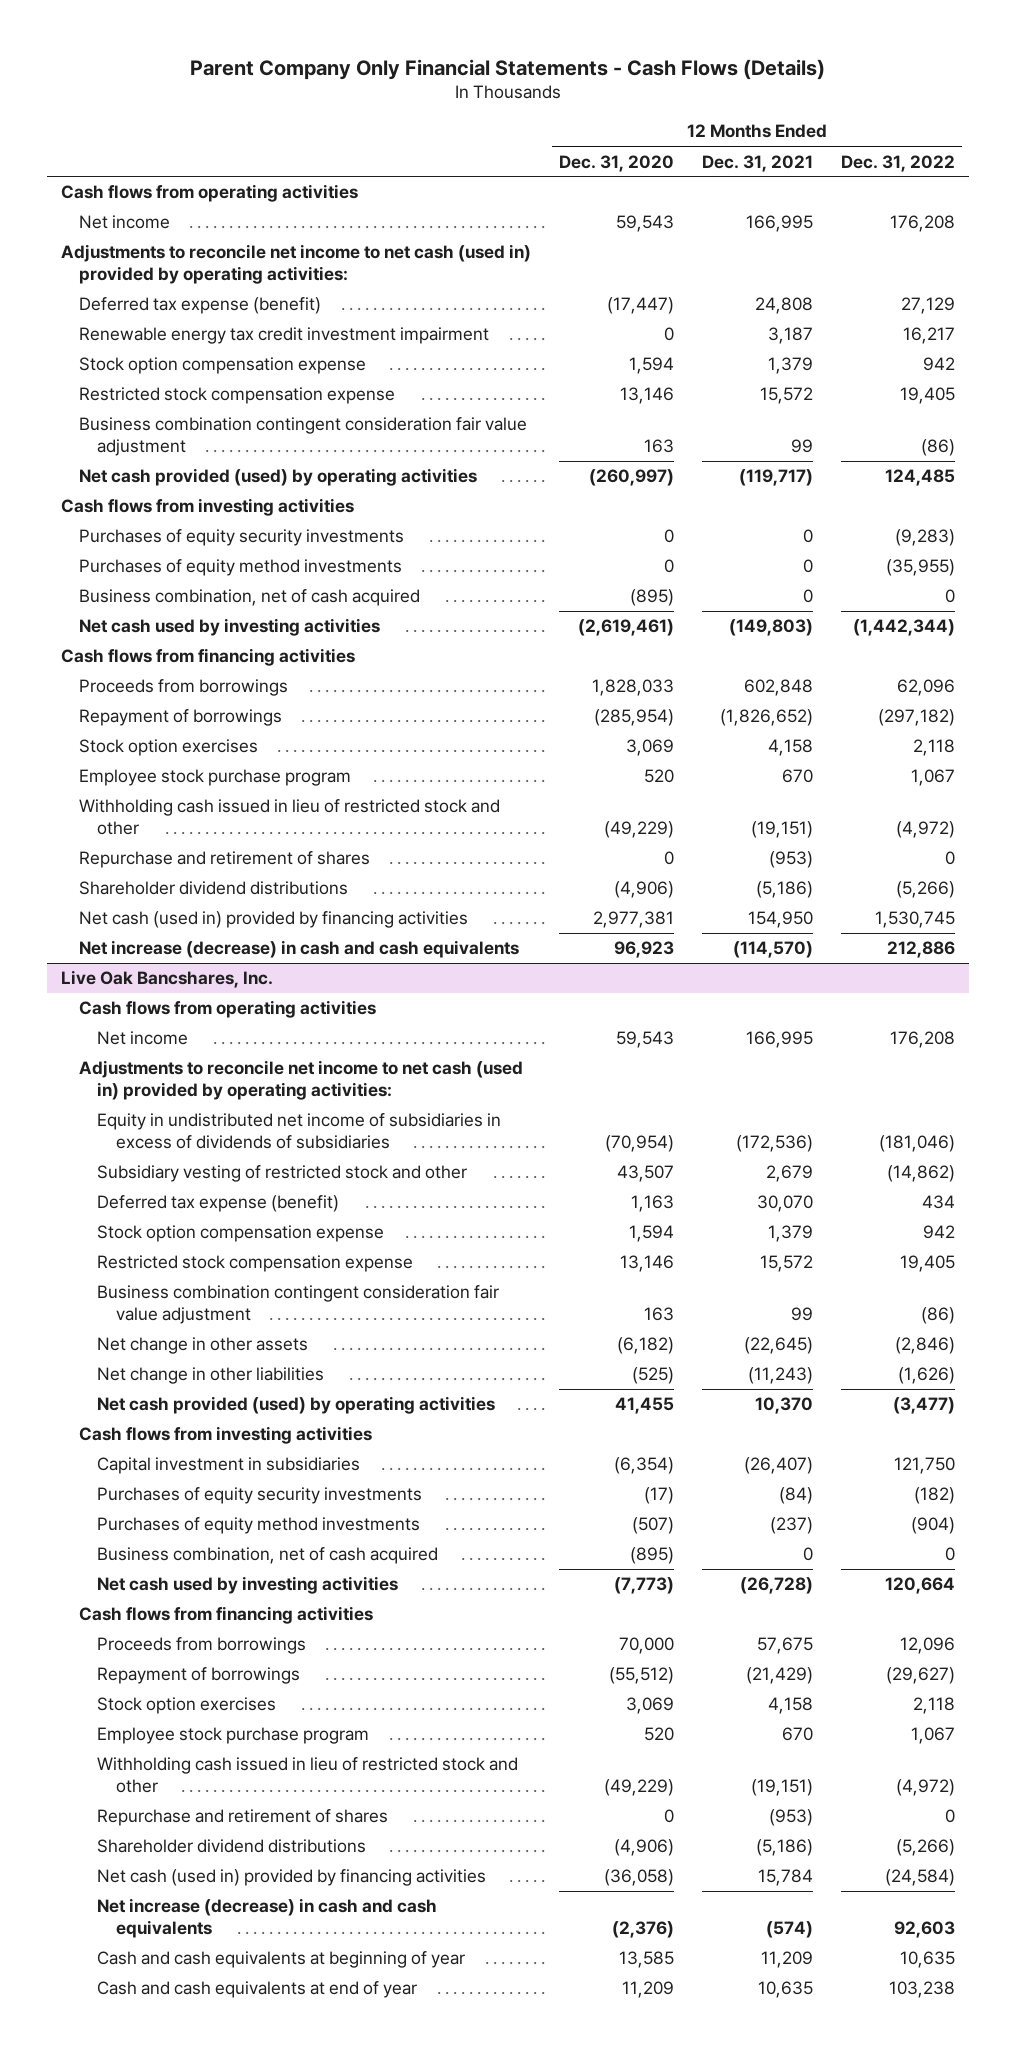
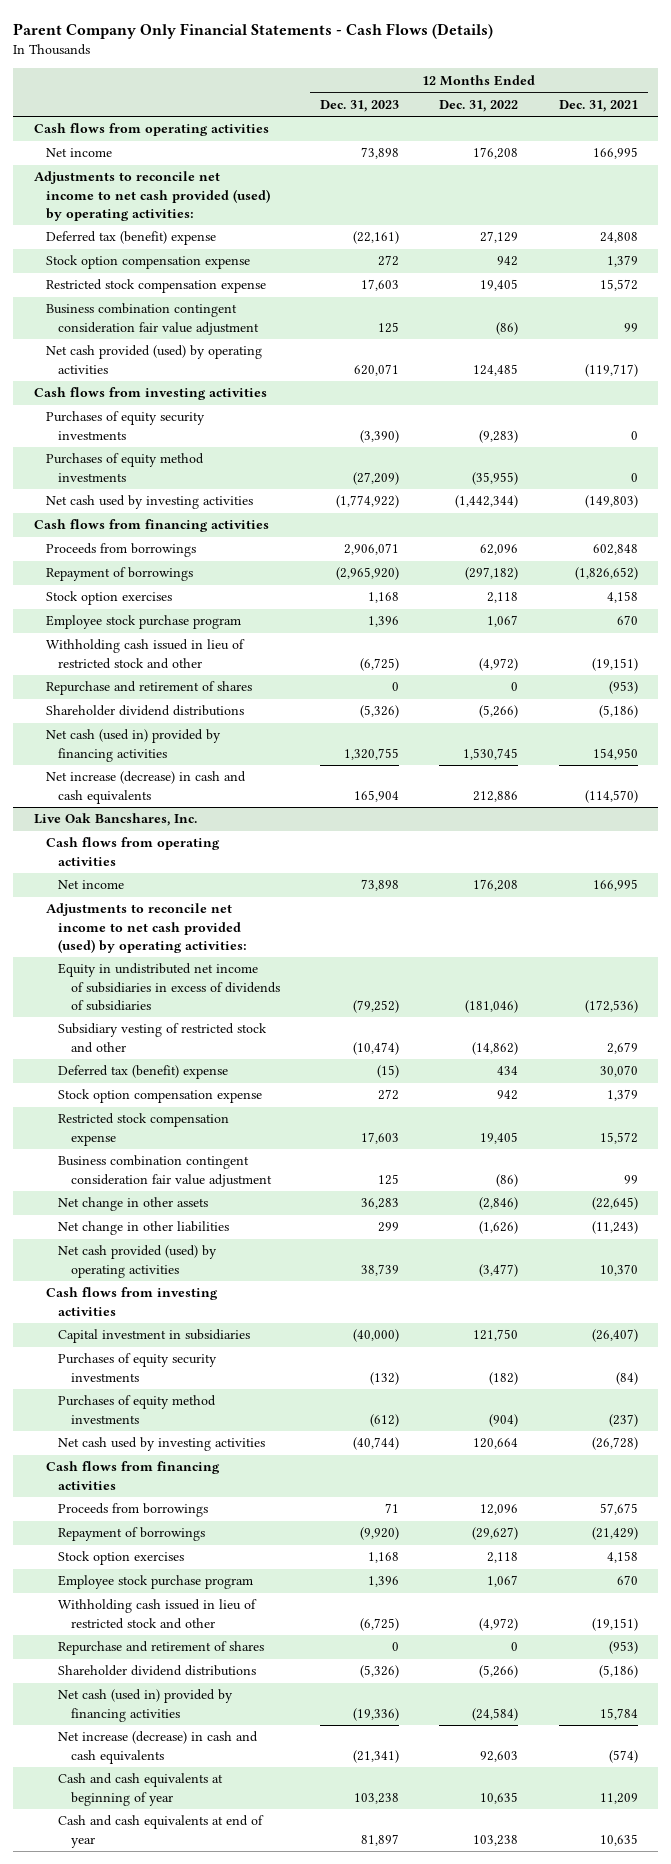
[559,154,675,172] Dec. 31, 2020 -> none
none -> [320,99,400,112] Dec. 31, 2023
[79,327,490,345] Renewable energy tax credit investment impairment -> none
[61,244,532,284] Adjustments to reconcile net income to net cash (used in) provided by operating activities: -> [33,171,271,221] Adjustments to reconcile net income to net cash provided (used) by operating activities:
[79,297,322,315] Deferred tax expense (benefit) -> [46,231,217,246] Deferred tax (benefit) expense
[79,589,421,607] Business combination, net of cash acquired -> none
[79,1060,524,1100] Adjustments to reconcile net income to net cash (used in) provided by operating activities: -> [46,903,248,953] Adjustments to reconcile net income to net cash provided (used) by operating activities:
[97,1195,340,1213] Deferred tax expense (benefit) -> [58,1065,229,1080] Deferred tax (benefit) expense
[97,1547,439,1565] Business combination, net of cash acquired -> none

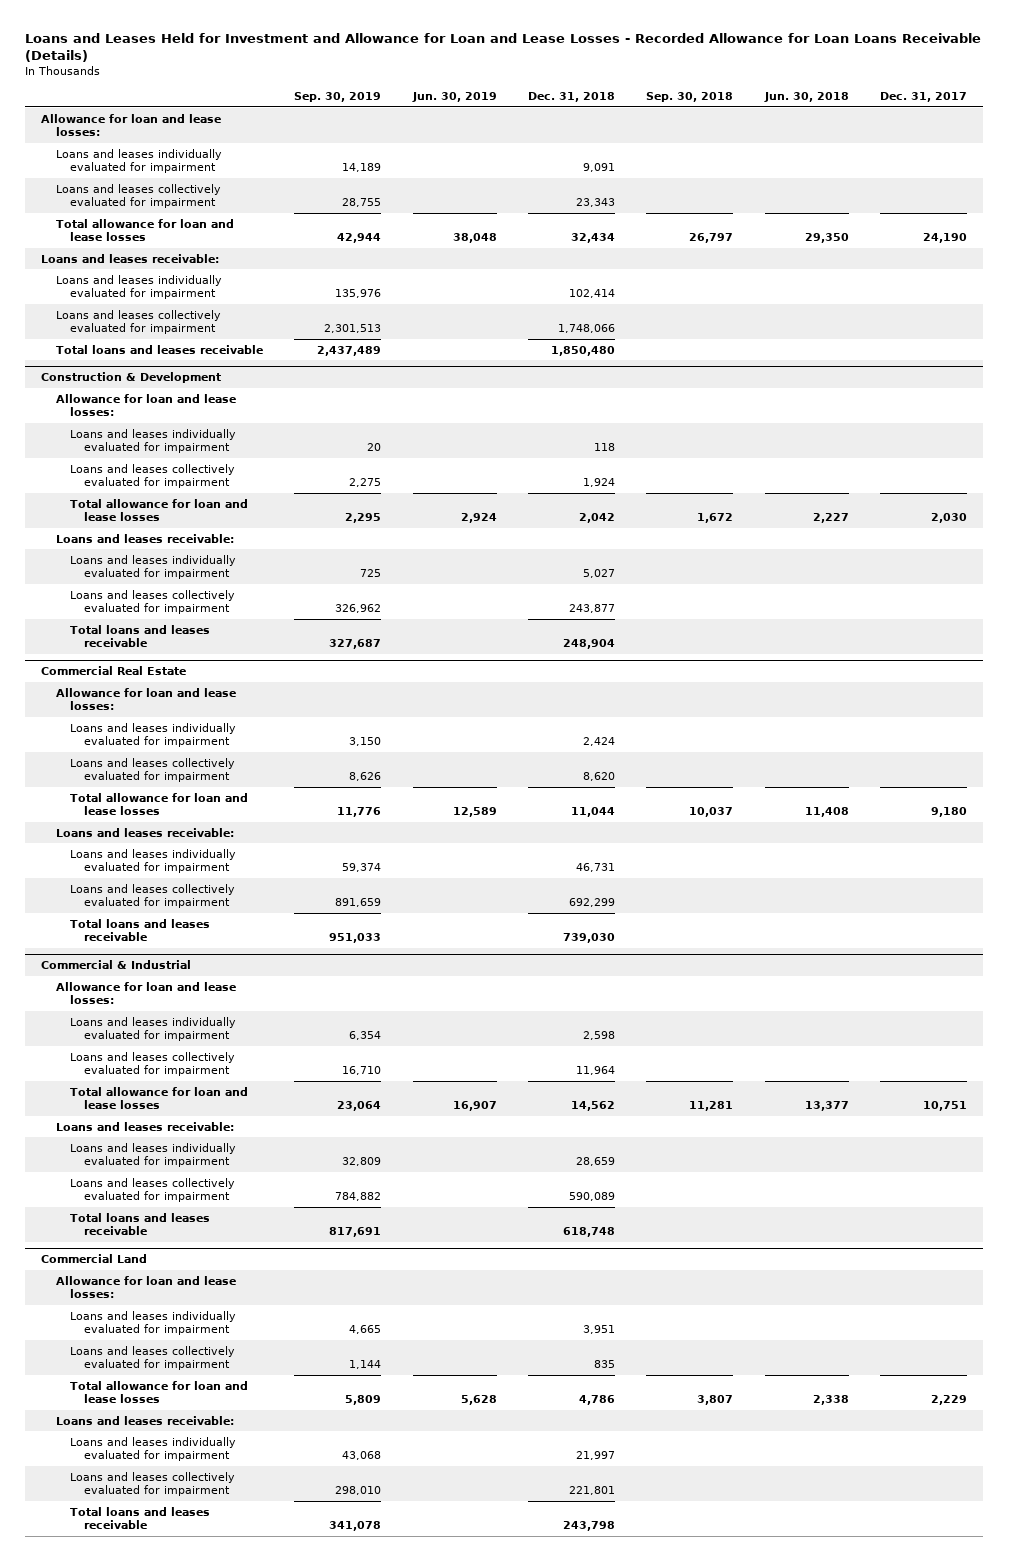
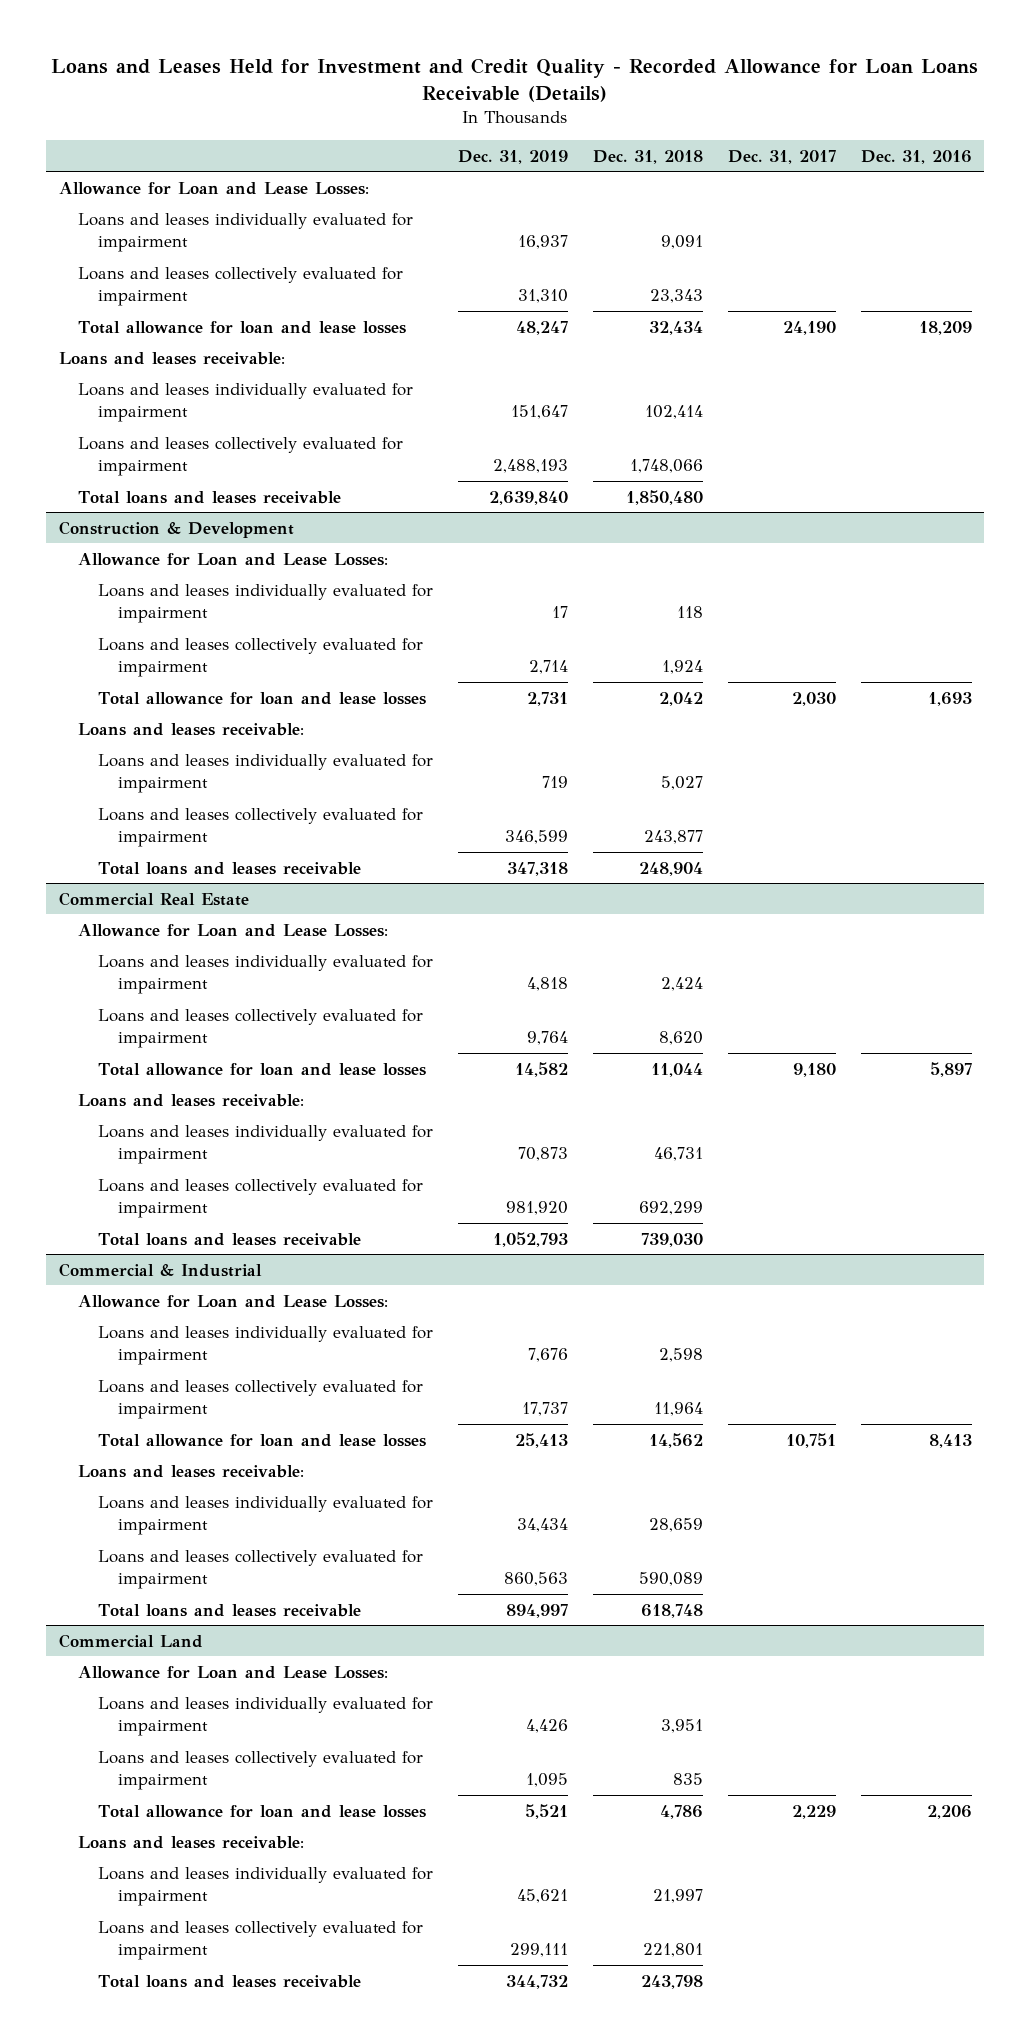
[25,32,982,62] Loans and Leases Held for Investment and Allowance for Loan and Lease Losses - Recorded Allowance for Loan Loans Receivable (Details) -> [51,57,979,102] Loans and Leases Held for Investment and Credit Quality - Recorded Allowance for Loan Loans Receivable (Details)
[294,92,382,103] Sep. 30, 2019 -> none
[411,92,497,103] Jun. 30, 2019 -> none
[646,92,734,103] Sep. 30, 2018 -> none
[763,92,849,103] Jun. 30, 2018 -> none
none -> [458,149,569,164] Dec. 31, 2019
none -> [860,149,972,164] Dec. 31, 2016
[41,113,222,137] Allowance for loan and lease losses: -> [58,181,369,195] Allowance for Loan and Lease Losses:
[55,393,236,417] Allowance for loan and lease losses: -> [78,552,389,566] Allowance for Loan and Lease Losses:
[55,687,236,711] Allowance for loan and lease losses: -> [78,923,389,937] Allowance for Loan and Lease Losses:
[55,981,236,1005] Allowance for loan and lease losses: -> [78,1294,389,1308] Allowance for Loan and Lease Losses:
[55,1275,236,1299] Allowance for loan and lease losses: -> [78,1665,389,1679] Allowance for Loan and Lease Losses:

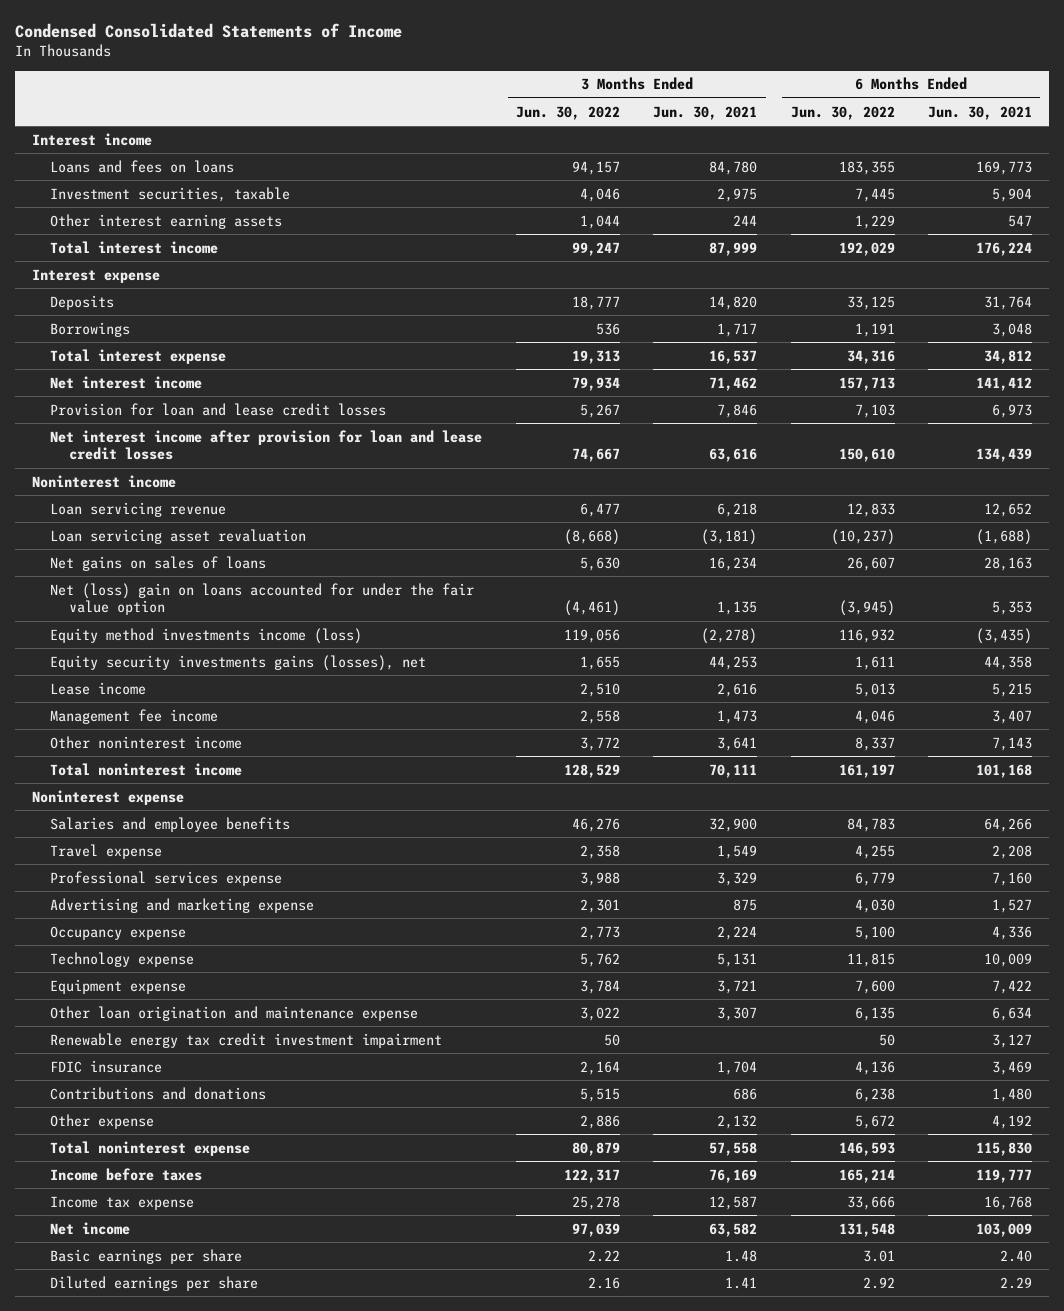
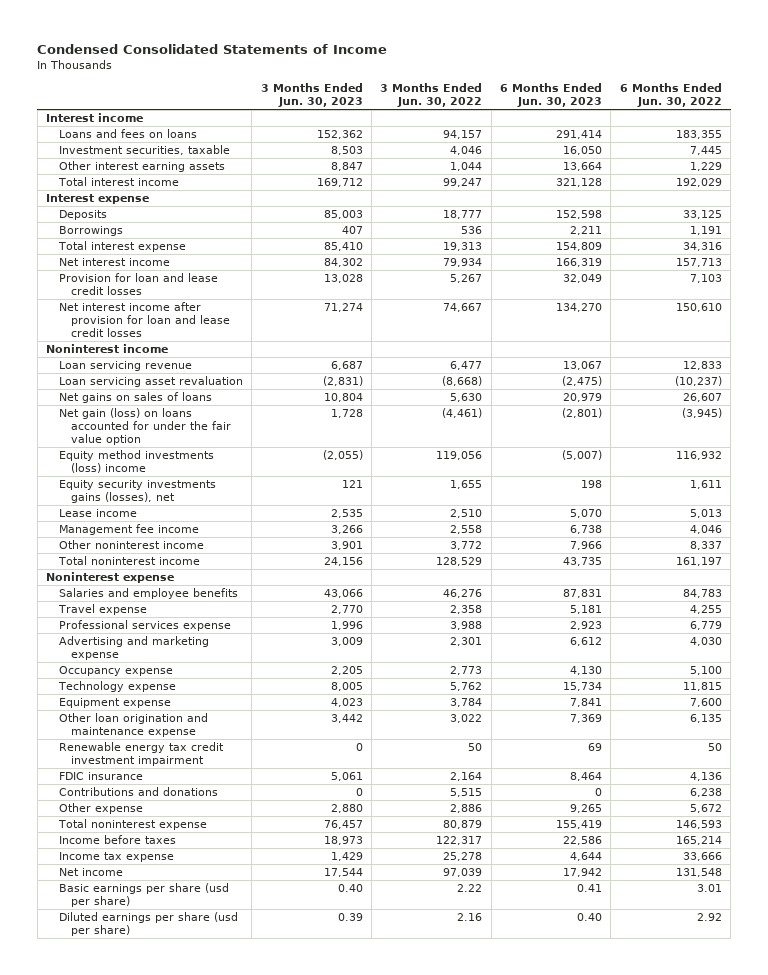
[653,105,758,120] Jun. 30, 2021 -> none
[927,105,1032,120] Jun. 30, 2021 -> none
none -> [260,83,363,108] 3 Months Ended Jun. 30, 2023
none -> [500,83,603,108] 6 Months Ended Jun. 30, 2023
[50,582,475,616] Net (loss) gain on loans accounted for under the fair value option -> [58,408,232,446] Net gain (loss) on loans accounted for under the fair value option
[50,627,363,644] Equity method investments income (loss) -> [58,450,214,474] Equity method investments (loss) income
[50,1248,243,1264] Basic earnings per share -> [58,883,229,908] Basic earnings per share (usd per share)
[50,1275,259,1291] Diluted earnings per share -> [58,912,238,937] Diluted earnings per share (usd per share)

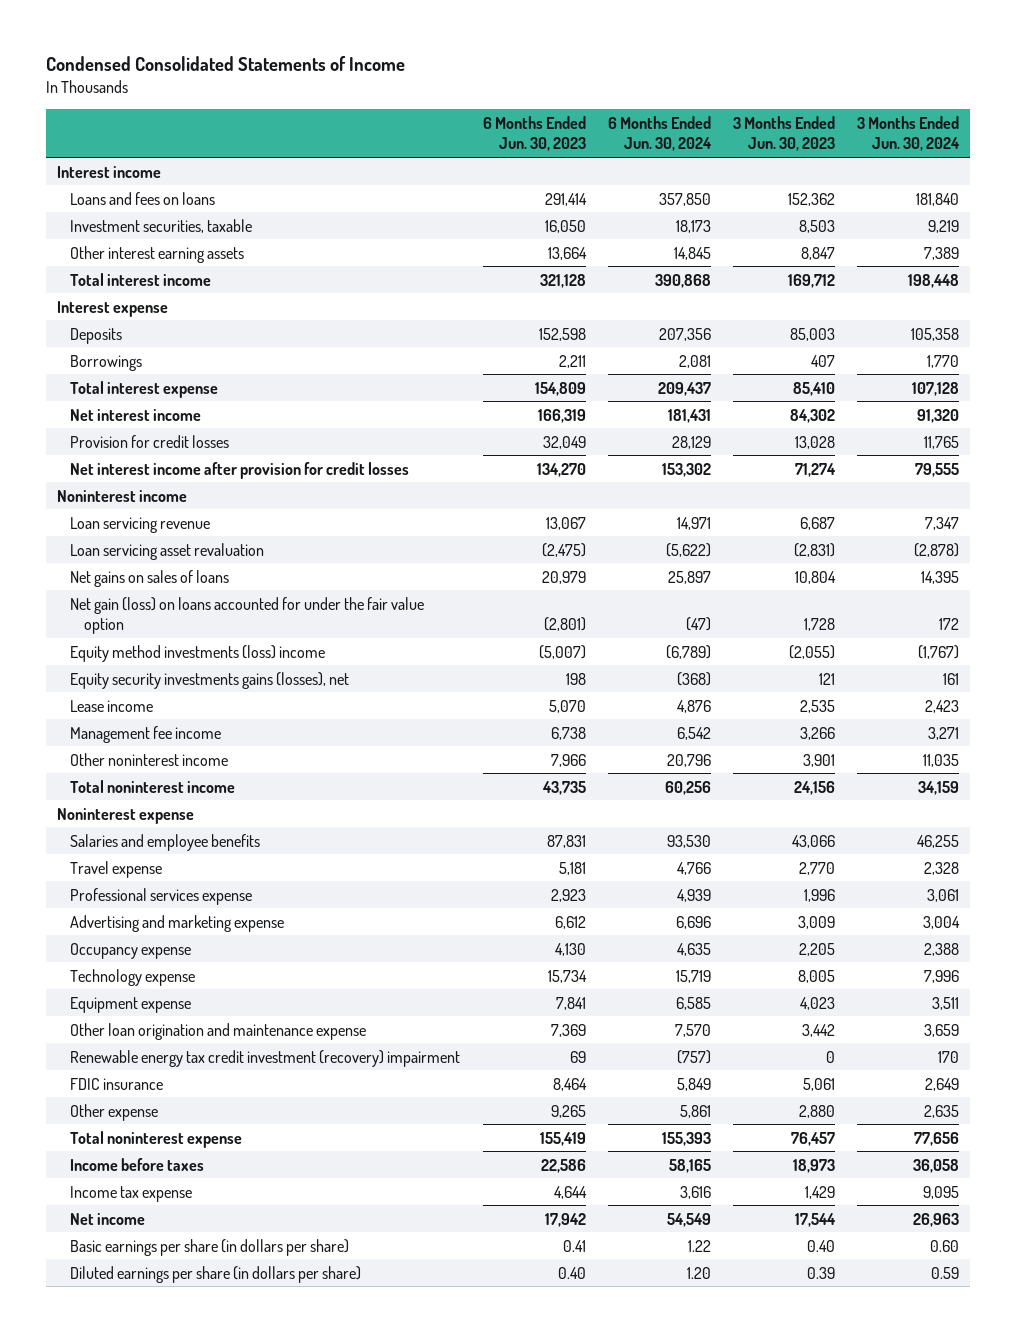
[380,83,483,108] 3 Months Ended Jun. 30, 2022 -> none
[619,83,722,108] 6 Months Ended Jun. 30, 2022 -> none
none -> [607,115,712,152] 6 Months Ended Jun. 30, 2024
none -> [856,115,960,152] 3 Months Ended Jun. 30, 2024
[58,273,218,296] Provision for loan and lease credit losses -> [70,434,230,448] Provision for credit losses
[58,302,231,338] Net interest income after provision for loan and lease credit losses -> [70,461,410,479] Net interest income after provision for credit losses
[58,742,224,767] Renewable energy tax credit investment impairment -> [70,1049,461,1067] Renewable energy tax credit investment (recovery) impairment
[58,787,218,797] Contributions and donations -> none
[58,883,229,908] Basic earnings per share (usd per share) -> [70,1238,350,1256] Basic earnings per share (in dollars per share)
[58,912,238,937] Diluted earnings per share (usd per share) -> [70,1265,362,1283] Diluted earnings per share (in dollars per share)

